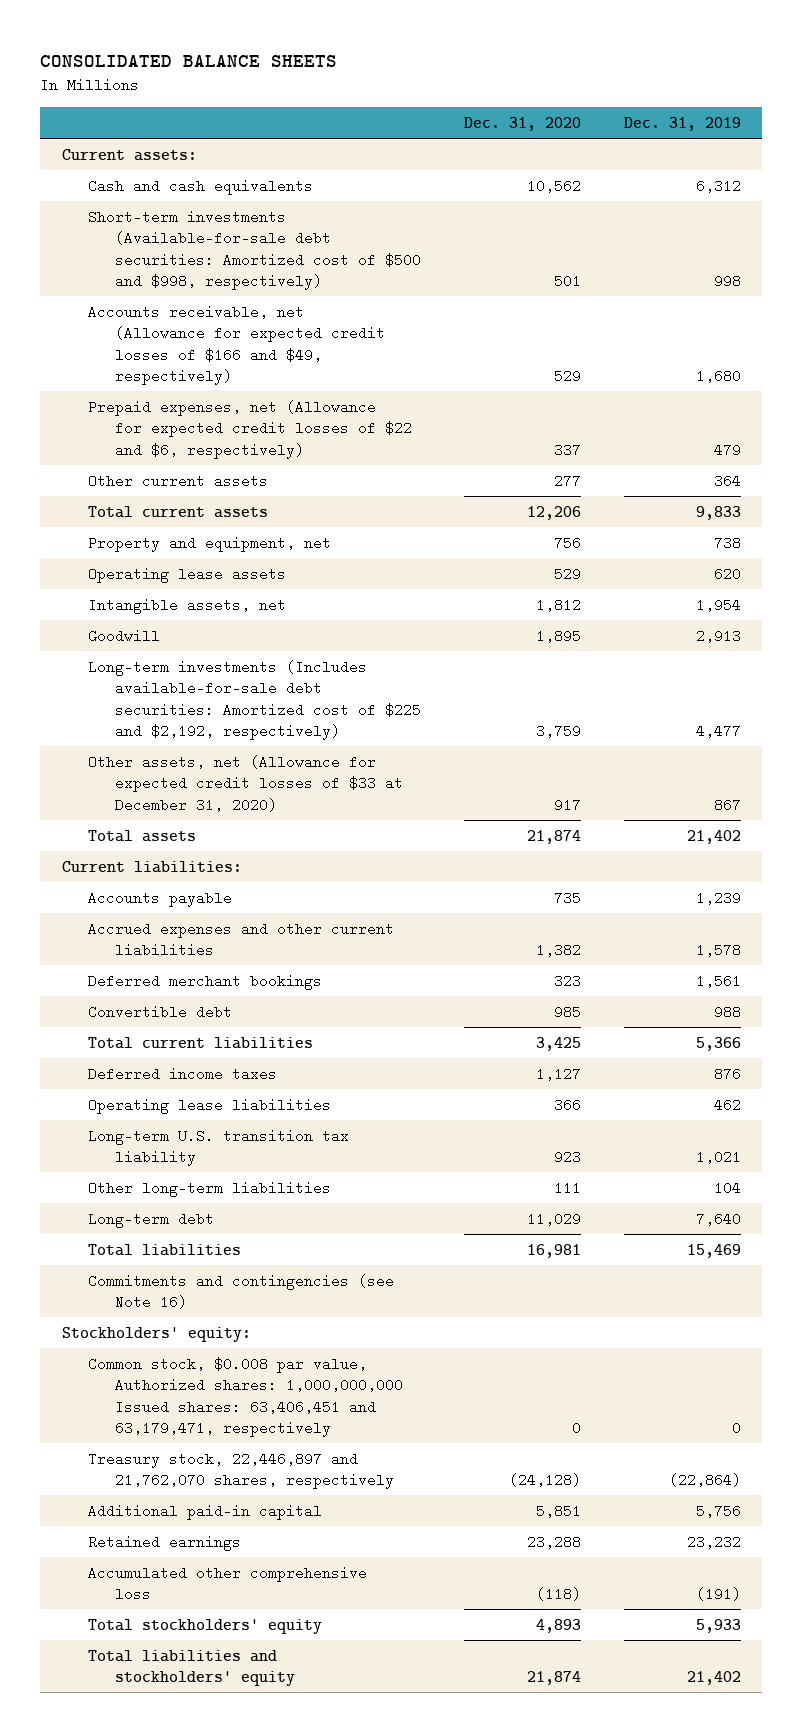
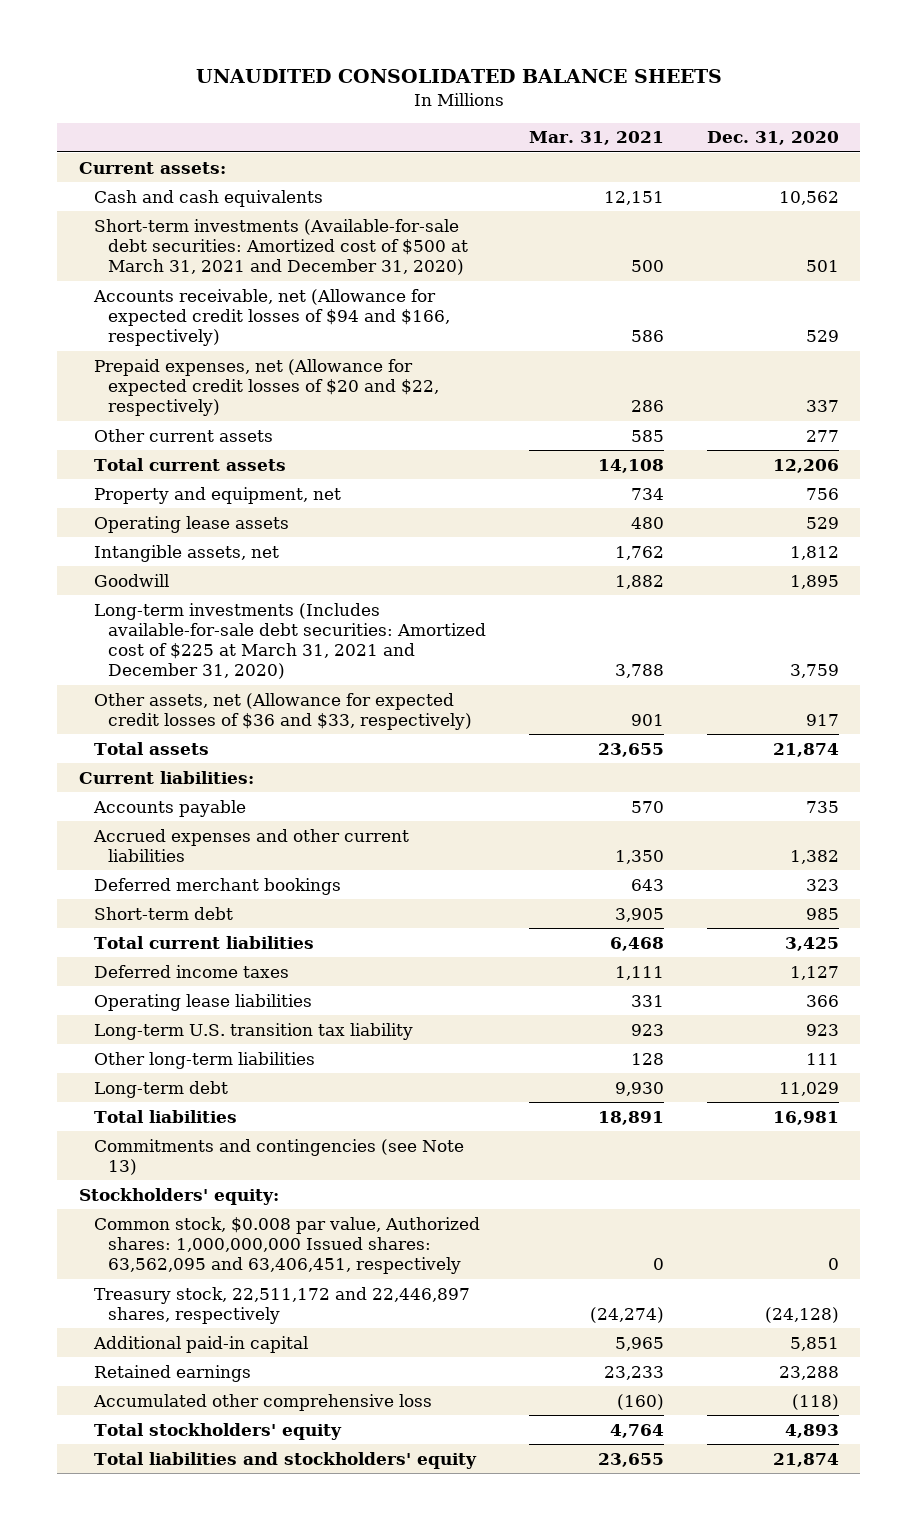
[40,54,338,67] CONSOLIDATED BALANCE SHEETS -> [195,69,722,84] UNAUDITED CONSOLIDATED BALANCE SHEETS
[623,117,741,132] Dec. 31, 2019 -> none
none -> [529,131,665,146] Mar. 31, 2021
[88,209,421,291] Short-term investments (Available-for-sale debt securities: Amortized cost of $500 and $998, respectively) -> [93,218,469,276] Short-term investments (Available-for-sale debt securities: Amortized cost of $500 at March 31, 2021 and December 31, 2020)
[88,304,385,386] Accounts receivable, net (Allowance for expected credit losses of $166 and $49, respectively) -> [92,288,451,347] Accounts receivable, net (Allowance for expected credit losses of $94 and $166, respectively)
[88,399,412,459] Prepaid expenses, net (Allowance for expected credit losses of $22 and $6, respectively) -> [93,358,440,417] Prepaid expenses, net (Allowance for expected credit losses of $20 and $22, respectively)
[88,659,421,741] Long-term investments (Includes available-for-sale debt securities: Amortized cost of $225 and $2,192, respectively) -> [93,602,487,680] Long-term investments (Includes available-for-sale debt securities: Amortized cost of $225 at March 31, 2021 and December 31, 2020)
[88,754,403,812] Other assets, net (Allowance for expected credit losses of $33 at December 31, 2020) -> [93,692,473,730] Other assets, net (Allowance for expected credit losses of $36 and $33, respectively)
[88,1004,233,1019] Convertible debt -> [93,906,233,920] Short-term debt
[88,1273,395,1310] Commitments and contingencies (see Note 16) -> [93,1138,464,1175] Commitments and contingencies (see Note 13)
[88,1356,403,1438] Common stock, $0.008 par value, Authorized shares: 1,000,000,000 Issued shares: 63,406,451 and 63,179,471, respectively -> [93,1216,480,1275] Common stock, $0.008 par value, Authorized shares: 1,000,000,000 Issued shares: 63,562,095 and 63,406,451, respectively
[88,1451,394,1490] Treasury stock, 22,446,897 and 21,762,070 shares, respectively -> [93,1286,470,1324] Treasury stock, 22,511,172 and 22,446,897 shares, respectively

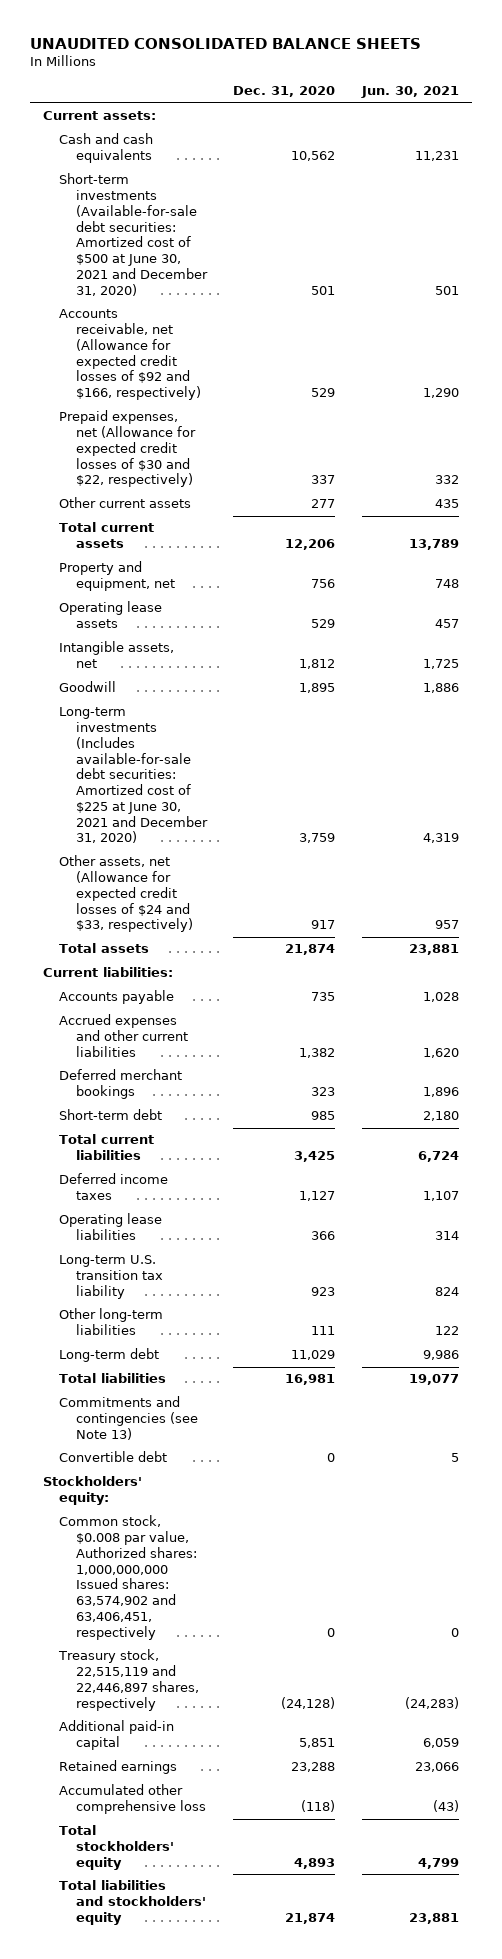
[529,131,665,146] Mar. 31, 2021 -> none
none -> [361,86,460,99] Jun. 30, 2021
[93,218,469,276] Short-term investments (Available-for-sale debt securities: Amortized cost of $500 at March 31, 2021 and December 31, 2020) -> [59,173,208,296] Short-term investments (Available-for-sale debt securities: Amortized cost of $500 at June 30, 2021 and December 31, 2020)
[92,288,451,347] Accounts receivable, net (Allowance for expected credit losses of $94 and $166, respectively) -> [59,309,201,401] Accounts receivable, net (Allowance for expected credit losses of $92 and $166, respectively)
[93,358,440,417] Prepaid expenses, net (Allowance for expected credit losses of $20 and $22, respectively) -> [59,410,196,488] Prepaid expenses, net (Allowance for expected credit losses of $30 and $22, respectively)
[93,602,487,680] Long-term investments (Includes available-for-sale debt securities: Amortized cost of $225 at March 31, 2021 and December 31, 2020) -> [59,707,208,844] Long-term investments (Includes available-for-sale debt securities: Amortized cost of $225 at June 30, 2021 and December 31, 2020)
[93,692,473,730] Other assets, net (Allowance for expected credit losses of $36 and $33, respectively) -> [59,855,193,933] Other assets, net (Allowance for expected credit losses of $24 and $33, respectively)
none -> [59,1451,168,1463] Convertible debt
[93,1216,480,1275] Common stock, $0.008 par value, Authorized shares: 1,000,000,000 Issued shares: 63,562,095 and 63,406,451, respectively -> [59,1515,197,1640] Common stock, $0.008 par value, Authorized shares: 1,000,000,000 Issued shares: 63,574,902 and 63,406,451, respectively
[93,1286,470,1324] Treasury stock, 22,511,172 and 22,446,897 shares, respectively -> [58,1649,199,1711] Treasury stock, 22,515,119 and 22,446,897 shares, respectively

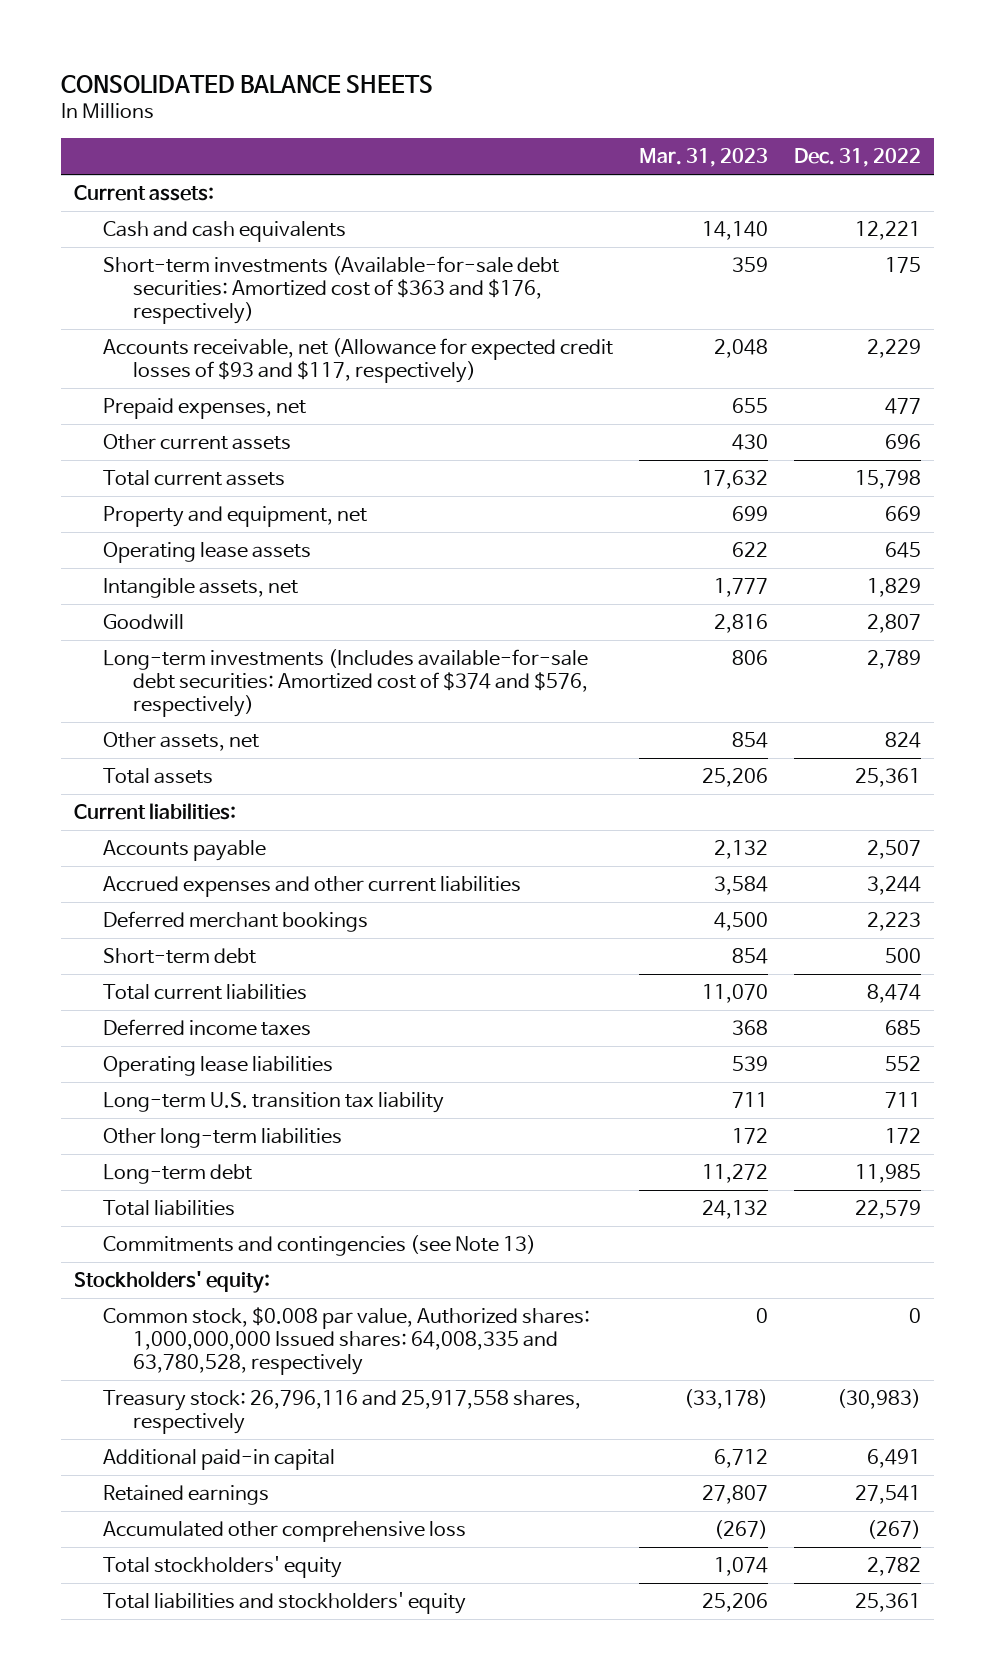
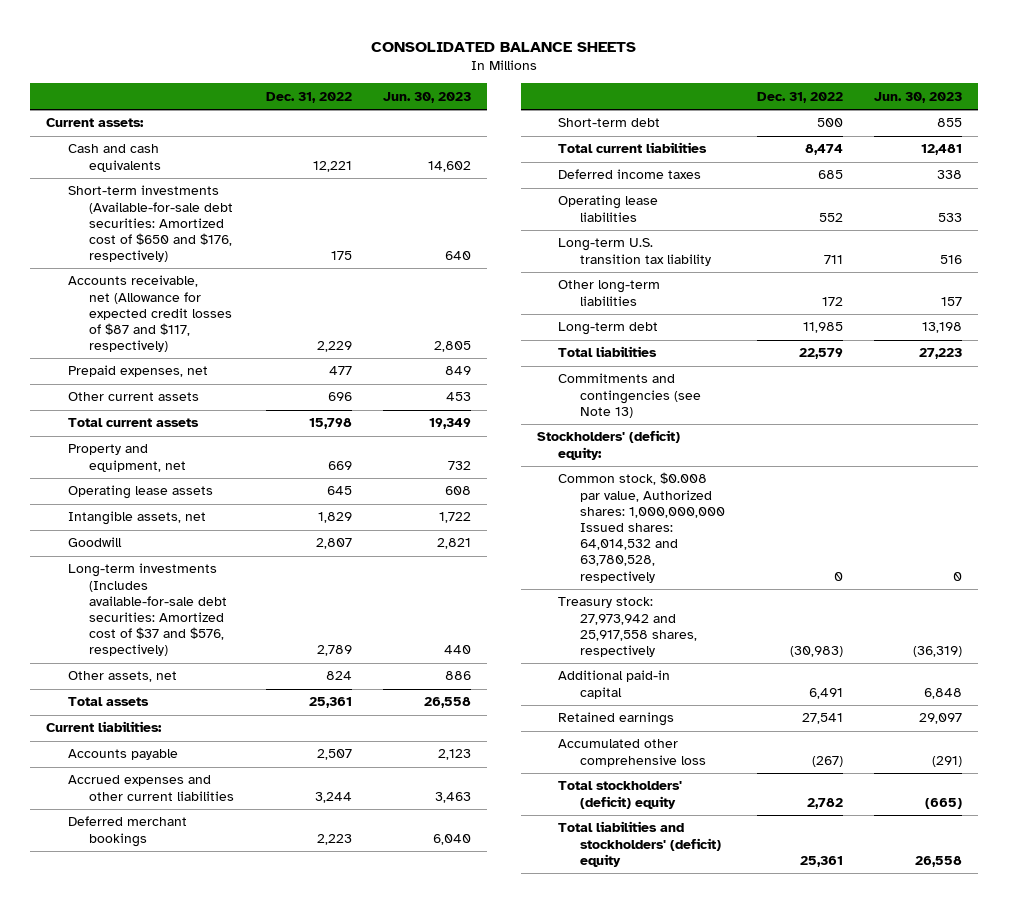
[639,148,769,168] Mar. 31, 2023 -> none
none -> [383,91,472,103] Jun. 30, 2023
[103,256,560,325] Short-term investments (Available-for-sale debt securities: Amortized cost of $363 and $176, respectively) -> [67,185,234,263] Short-term investments (Available-for-sale debt securities: Amortized cost of $650 and $176, respectively)
[103,338,614,384] Accounts receivable, net (Allowance for expected credit losses of $93 and $117, respectively) -> [67,275,233,353] Accounts receivable, net (Allowance for expected credit losses of $87 and $117, respectively)
[103,649,589,718] Long-term investments (Includes available-for-sale debt securities: Amortized cost of $374 and $576, respectively) -> [67,563,228,657] Long-term investments (Includes available-for-sale debt securities: Amortized cost of $37 and $576, respectively)
[74,1271,271,1294] Stockholders' equity: -> [537,430,681,460] Stockholders' (deficit) equity:
[103,1307,591,1376] Common stock, $0.008 par value, Authorized shares: 1,000,000,000 Issued shares: 64,008,335 and 63,780,528, respectively -> [558,472,725,583] Common stock, $0.008 par value, Authorized shares: 1,000,000,000 Issued shares: 64,014,532 and 63,780,528, respectively
[103,1390,582,1435] Treasury stock: 26,796,116 and 25,917,558 shares, respectively -> [558,597,697,658] Treasury stock: 27,973,942 and 25,917,558 shares, respectively
[103,1556,343,1579] Total stockholders' equity -> [558,781,683,809] Total stockholders' (deficit) equity
[103,1592,467,1615] Total liabilities and stockholders' equity -> [558,821,721,867] Total liabilities and stockholders' (deficit) equity

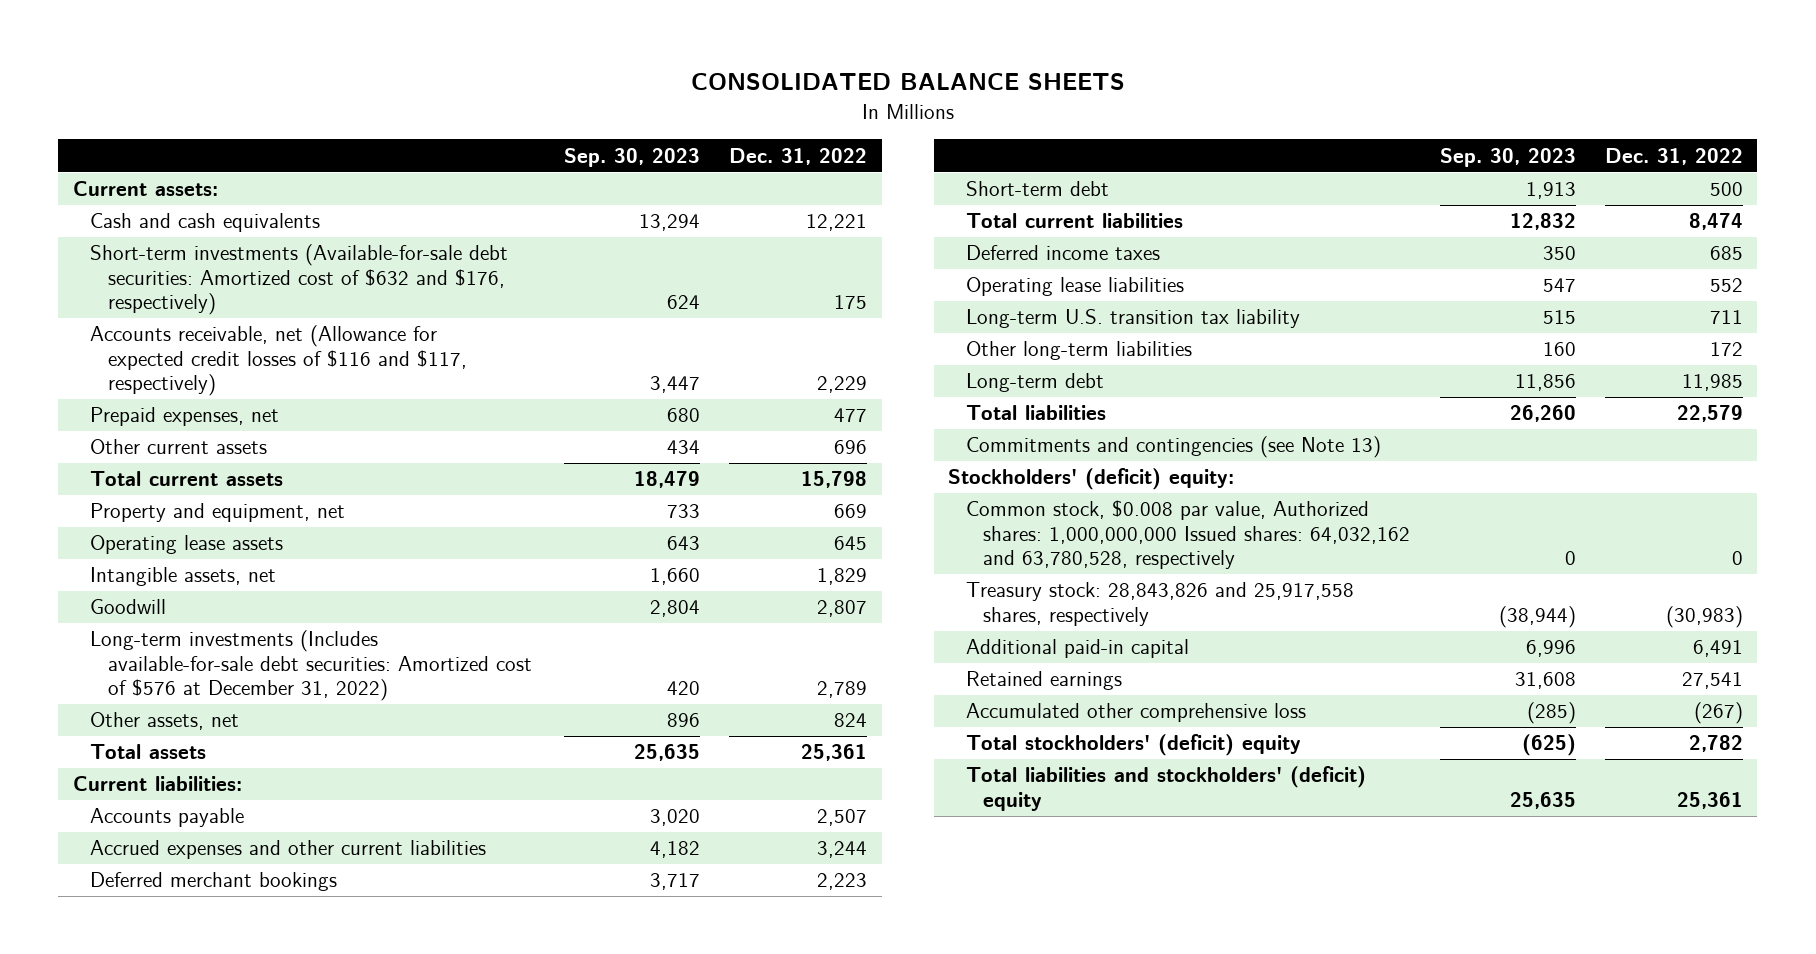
[383,91,472,103] Jun. 30, 2023 -> none
none -> [564,147,701,167] Sep. 30, 2023
[67,185,234,263] Short-term investments (Available-for-sale debt securities: Amortized cost of $650 and $176, respectively) -> [90,244,509,316] Short-term investments (Available-for-sale debt securities: Amortized cost of $632 and $176, respectively)
[67,275,233,353] Accounts receivable, net (Allowance for expected credit losses of $87 and $117, respectively) -> [90,325,467,397] Accounts receivable, net (Allowance for expected credit losses of $116 and $117, respectively)
[67,563,228,657] Long-term investments (Includes available-for-sale debt securities: Amortized cost of $37 and $576, respectively) -> [90,630,532,702] Long-term investments (Includes available-for-sale debt securities: Amortized cost of $576 at December 31, 2022)
[558,472,725,583] Common stock, $0.008 par value, Authorized shares: 1,000,000,000 Issued shares: 64,014,532 and 63,780,528, respectively -> [965,500,1411,570] Common stock, $0.008 par value, Authorized shares: 1,000,000,000 Issued shares: 64,032,162 and 63,780,528, respectively
[558,597,697,658] Treasury stock: 27,973,942 and 25,917,558 shares, respectively -> [965,582,1354,626] Treasury stock: 28,843,826 and 25,917,558 shares, respectively

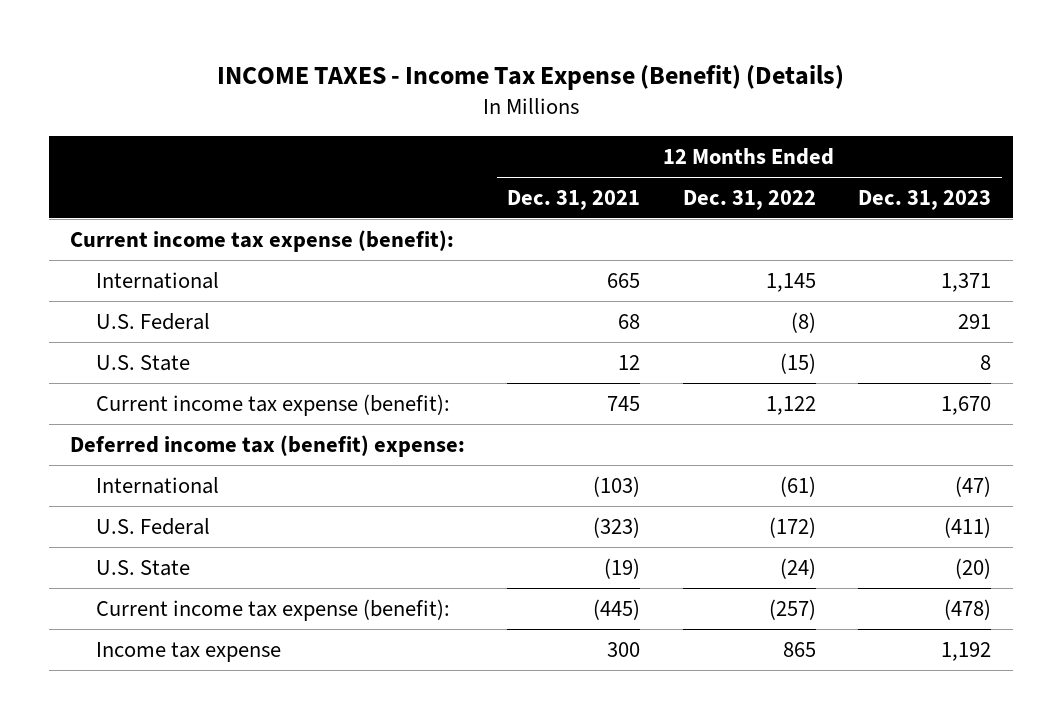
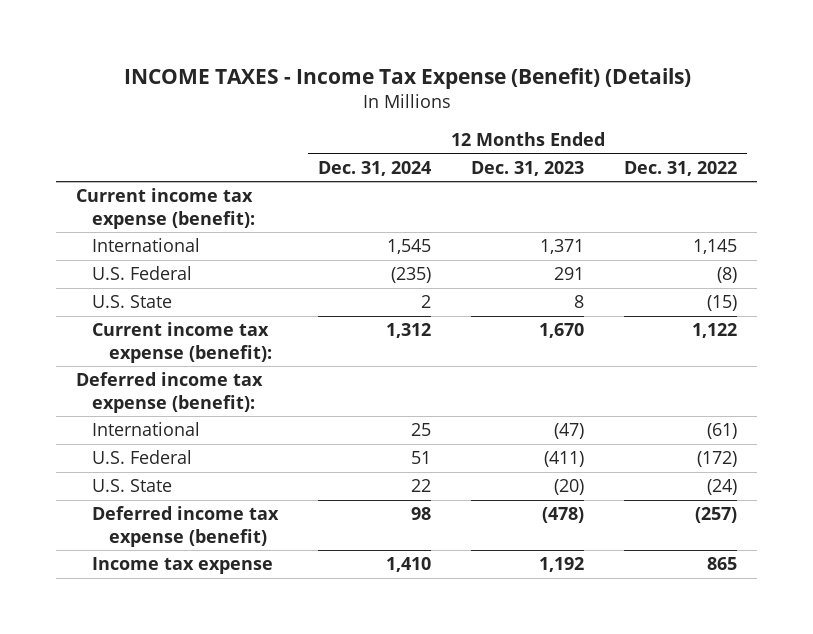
[507,189,641,210] Dec. 31, 2021 -> none
none -> [318,160,432,176] Dec. 31, 2024
[69,434,465,457] Deferred income tax (benefit) expense: -> [75,372,263,413] Deferred income tax expense (benefit):
[96,598,451,621] Current income tax expense (benefit): -> [92,506,280,547] Deferred income tax expense (benefit)

